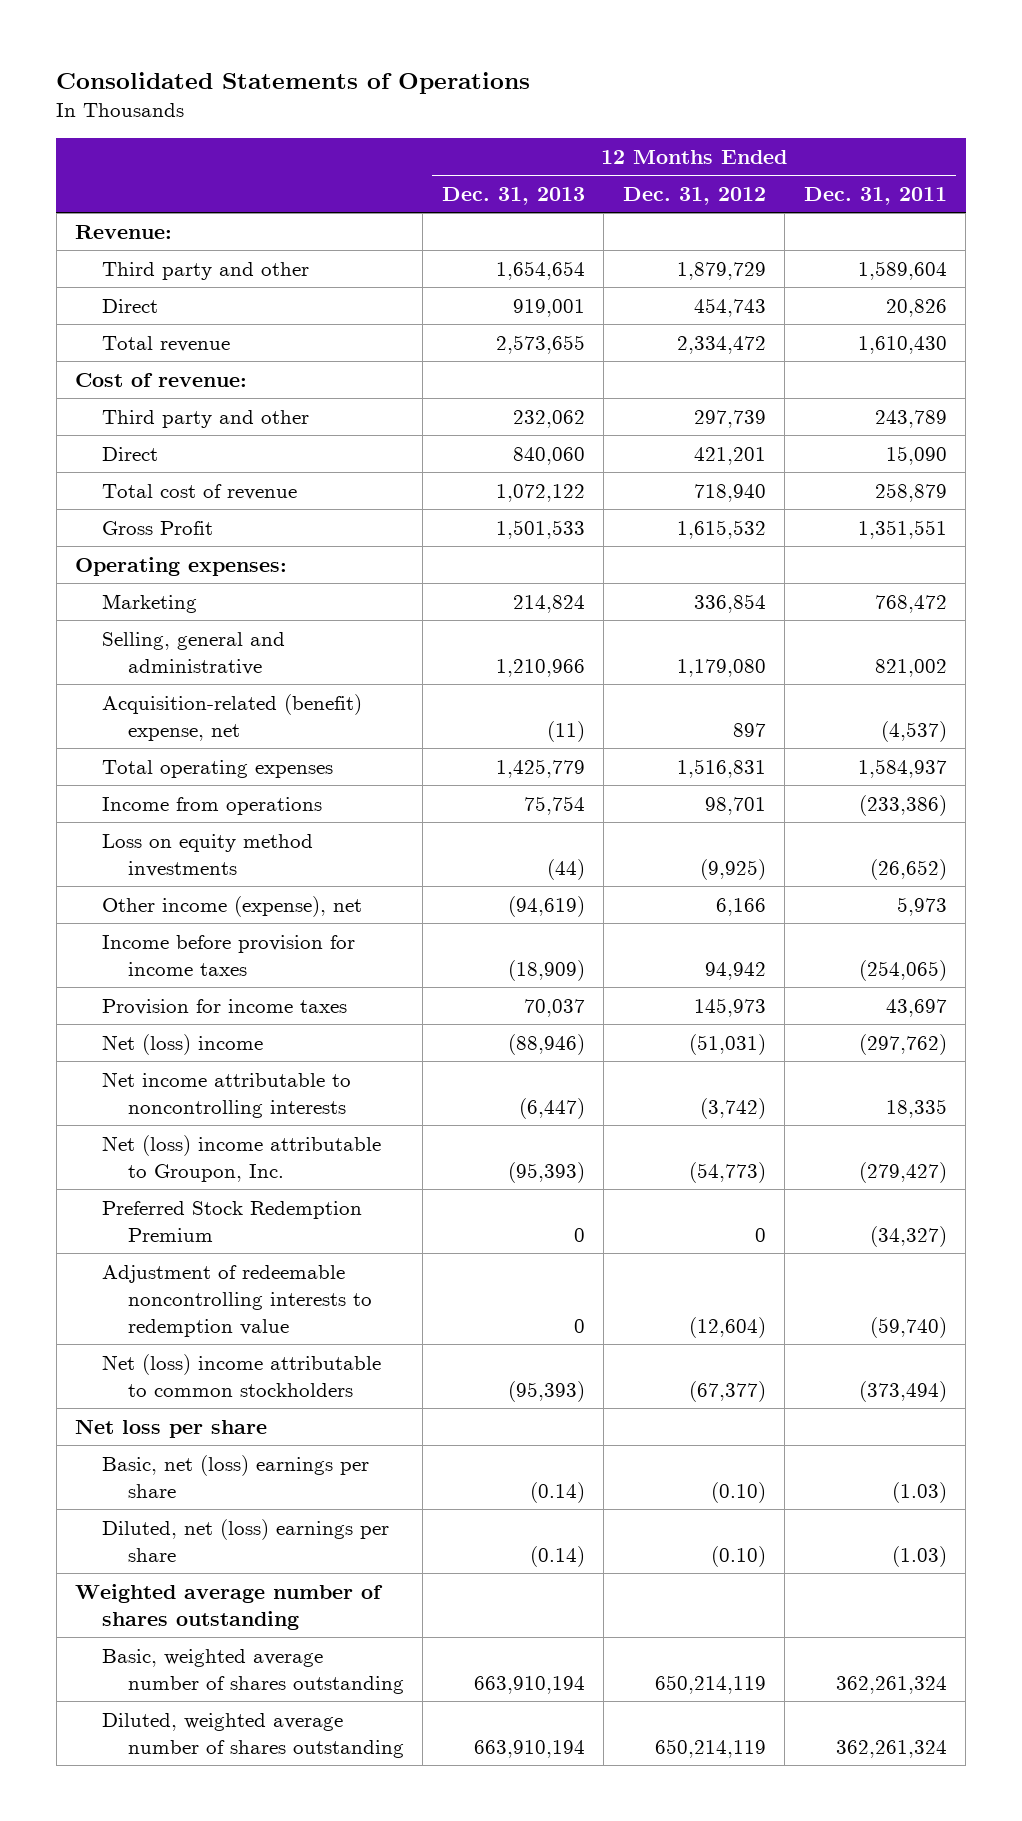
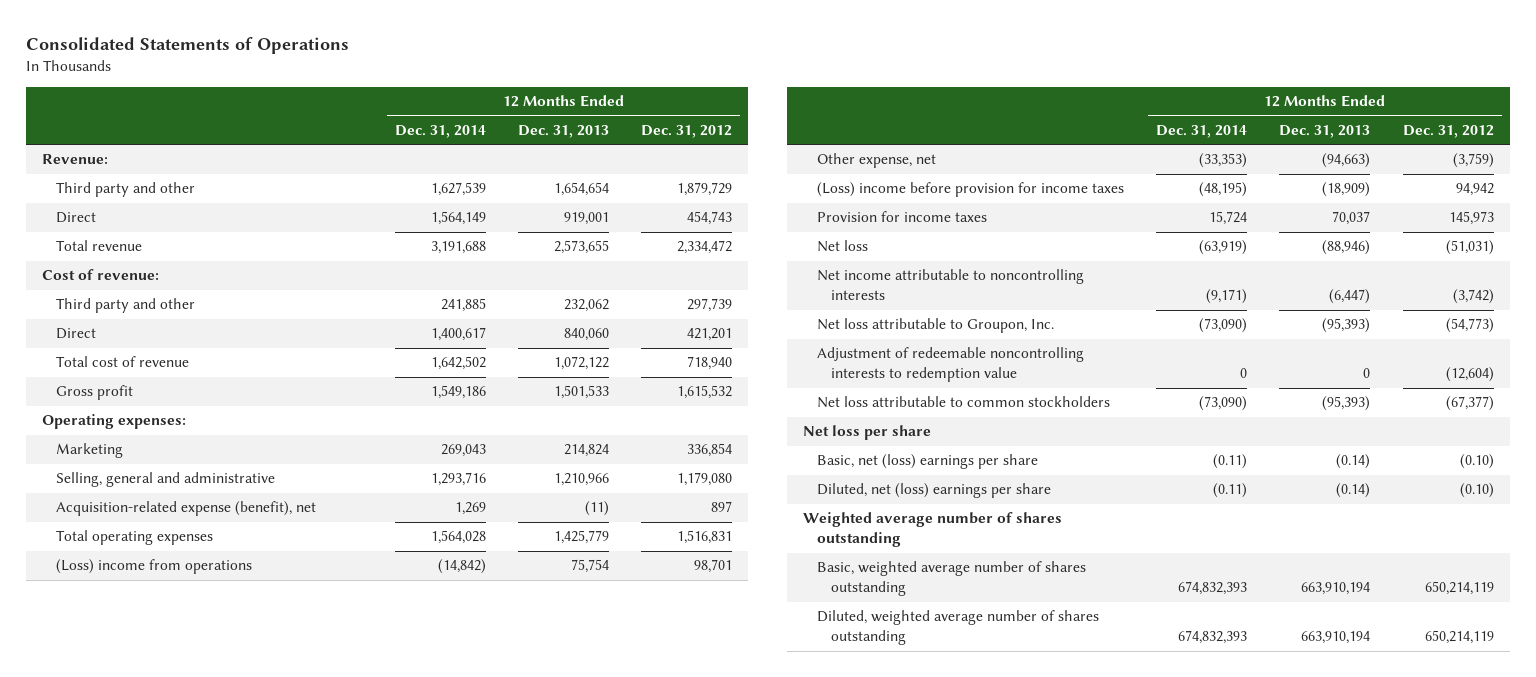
[803,187,947,206] Dec. 31, 2011 -> none
none -> [394,125,486,139] Dec. 31, 2014
[101,520,213,535] Gross Profit -> [55,385,133,401] Gross profit
[101,693,362,741] Acquisition-related (benefit) expense, net -> [55,501,316,517] Acquisition-related expense (benefit), net
[101,833,313,877] Loss on equity method investments -> none
[101,796,322,815] Income from operations -> [55,559,252,575] (Loss) income from operations
[101,895,362,917] Other income (expense), net -> [817,153,937,169] Other expense, net
[507,895,585,917] (94,619) -> [1322,153,1371,169] (94,663)
[715,897,766,916] 6,166 -> [1452,153,1494,169] (3,759)
[101,934,355,976] Income before provision for income taxes -> [817,182,1125,198] (Loss) income before provision for income taxes
[101,1033,263,1055] Net (loss) income -> [817,240,869,253] Net loss
[101,1200,362,1242] Preferred Stock Redemption Premium -> none
[101,1134,381,1182] Net (loss) income attributable to Groupon, Inc. -> [817,318,1055,334] Net loss attributable to Groupon, Inc.
[101,1353,381,1397] Net (loss) income attributable to common stockholders -> [817,396,1111,409] Net loss attributable to common stockholders

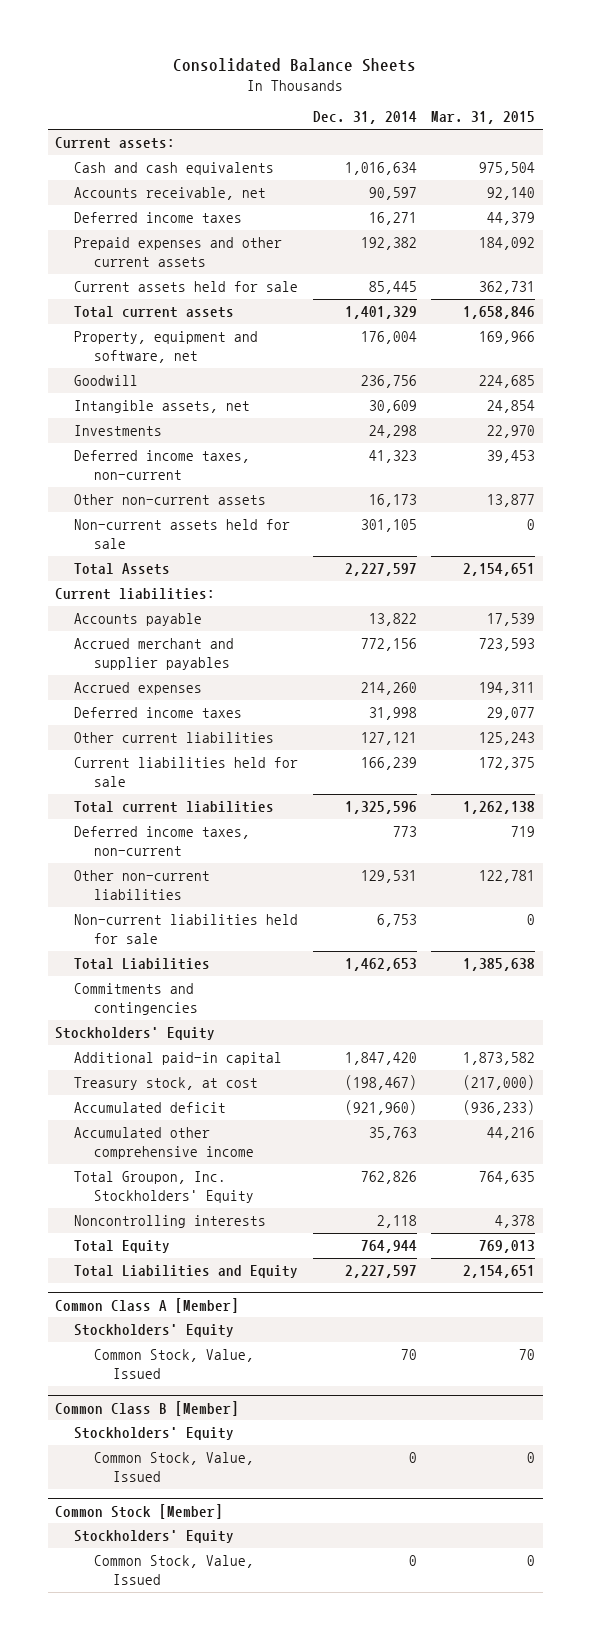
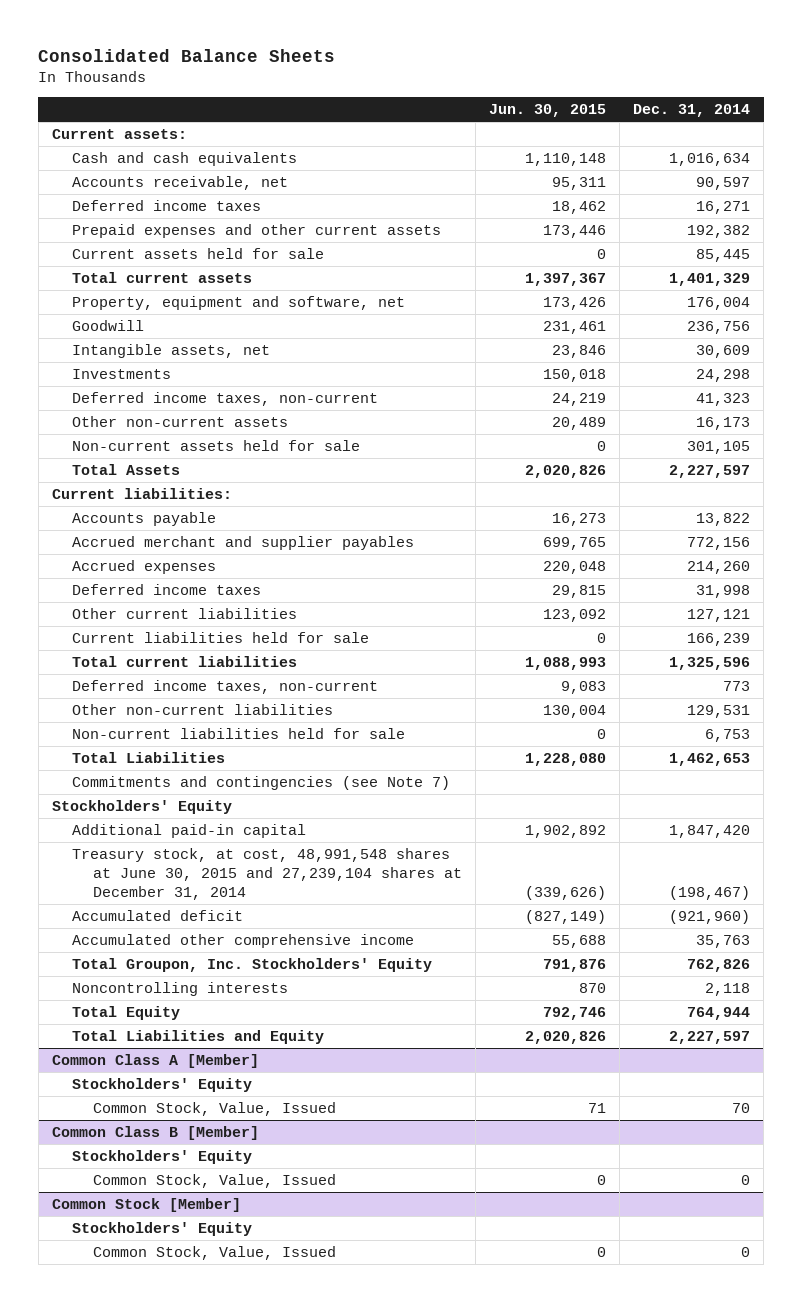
[431,111,536,125] Mar. 31, 2015 -> none
none -> [488,104,606,118] Jun. 30, 2015
[74,983,198,1015] Commitments and contingencies -> [72,775,451,790] Commitments and contingencies (see Note 7)
[74,1077,259,1091] Treasury stock, at cost -> [72,847,462,901] Treasury stock, at cost, 48,991,548 shares at June 30, 2015 and 27,239,104 shares at December 31, 2014

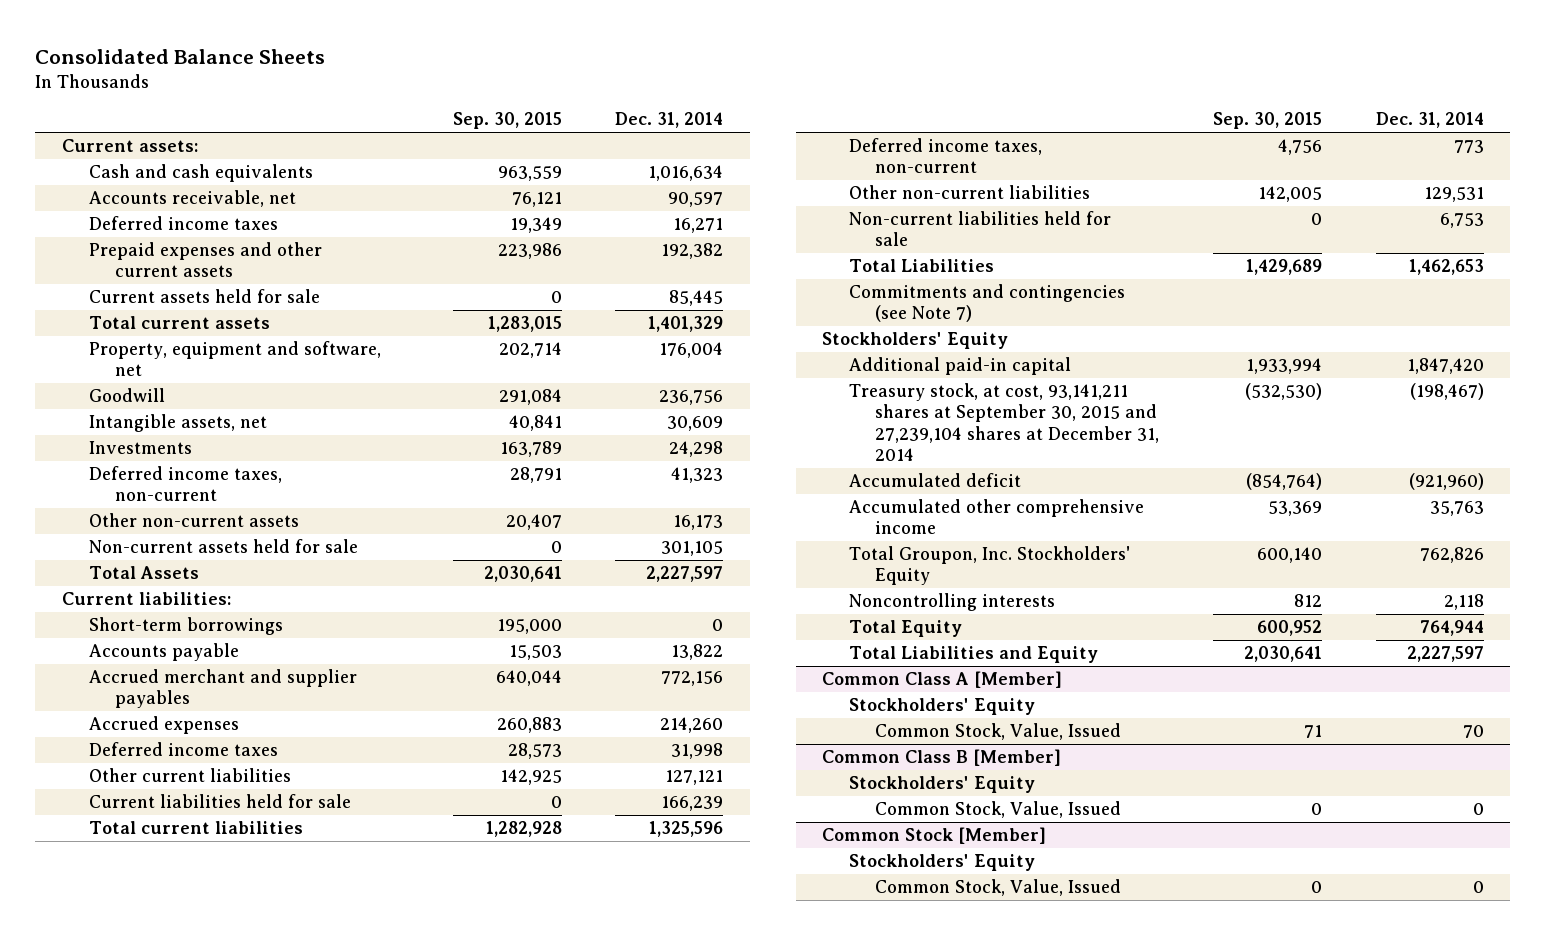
[488,104,606,118] Jun. 30, 2015 -> none
none -> [452,112,562,130] Sep. 30, 2015
none -> [88,617,283,636] Short-term borrowings
[72,847,462,901] Treasury stock, at cost, 48,991,548 shares at June 30, 2015 and 27,239,104 shares at December 31, 2014 -> [848,383,1159,461] Treasury stock, at cost, 93,141,211 shares at September 30, 2015 and 27,239,104 shares at December 31, 2014

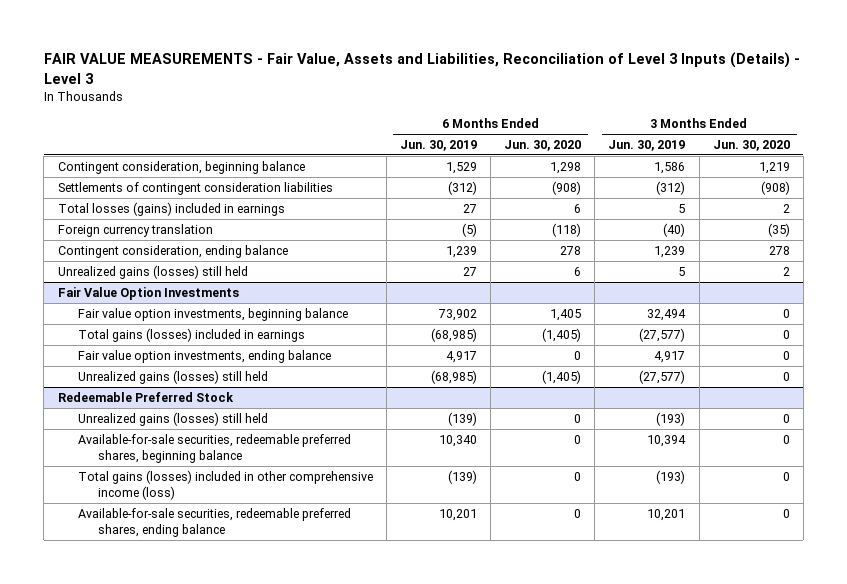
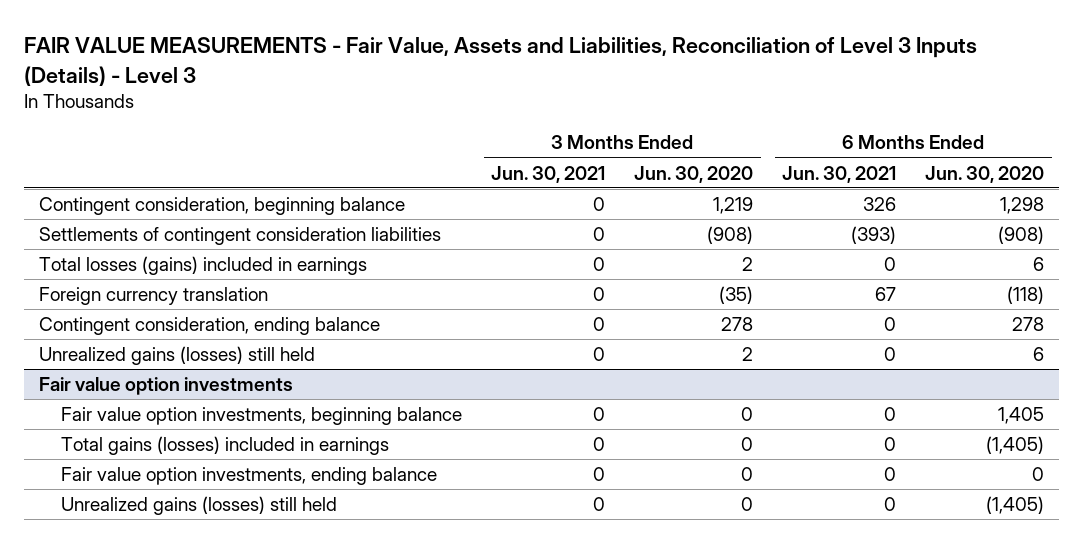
[399,139,477,151] Jun. 30, 2019 -> none
[608,139,686,151] Jun. 30, 2019 -> none
none -> [491,165,606,183] Jun. 30, 2021
none -> [782,165,897,183] Jun. 30, 2021
[57,286,239,300] Fair Value Option Investments -> [38,377,293,396] Fair value option investments
[57,391,234,402] Redeemable Preferred Stock -> none
[77,411,268,426] Unrealized gains (losses) still held -> none
[77,433,351,463] Available-for-sale securities, redeemable preferred shares, beginning balance -> none
[77,469,373,500] Total gains (losses) included in other comprehensive income (loss) -> none
[77,507,351,537] Available-for-sale securities, redeemable preferred shares, ending balance -> none

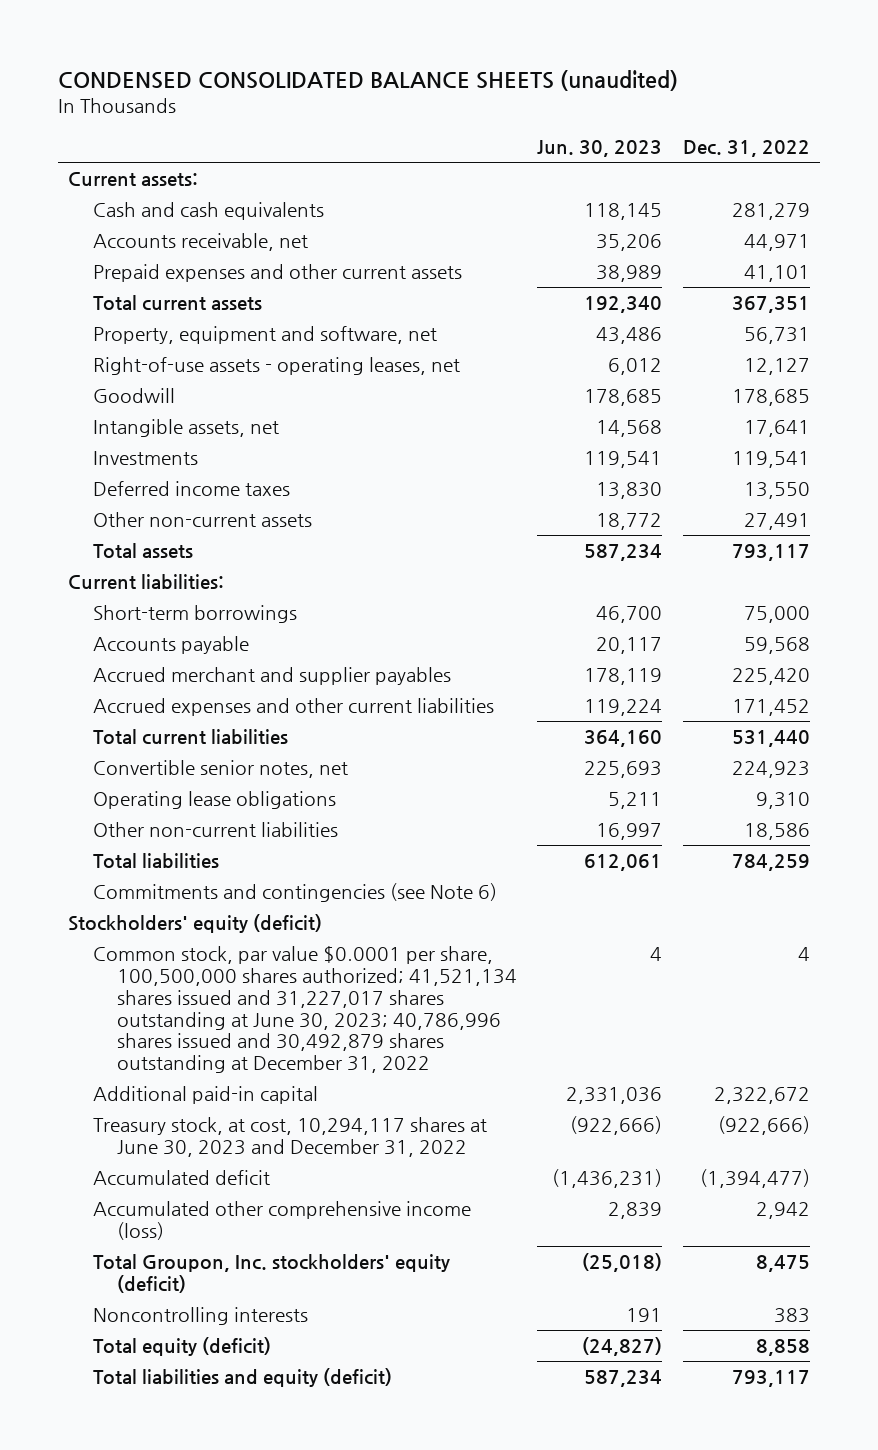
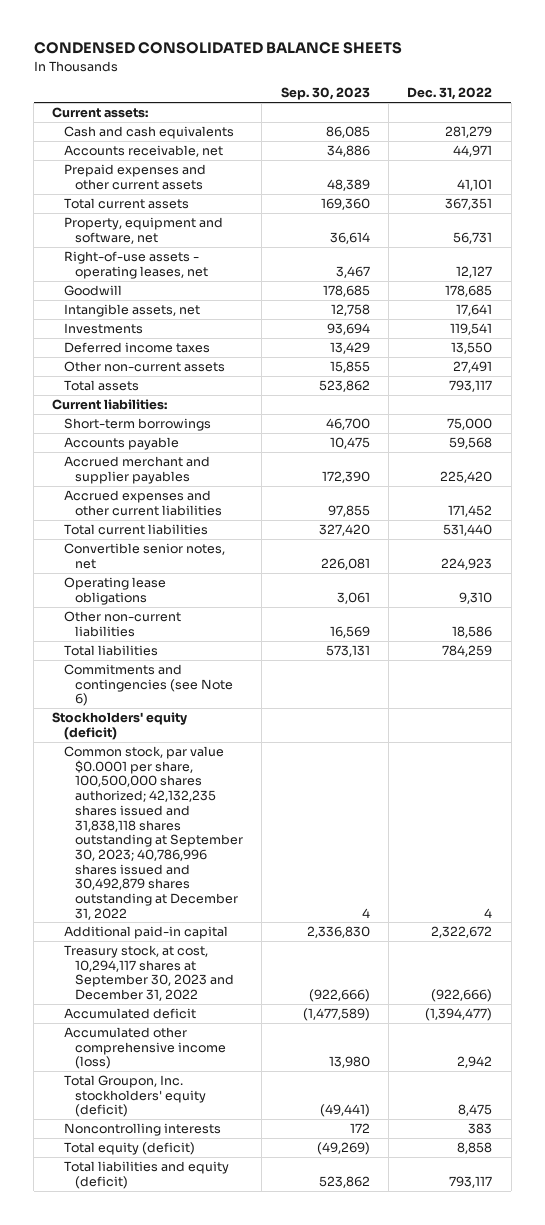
[58,69,679,91] CONDENSED CONSOLIDATED BALANCE SHEETS (unaudited) -> [33,42,402,55] CONDENSED CONSOLIDATED BALANCE SHEETS
[537,139,663,157] Jun. 30, 2023 -> none
none -> [280,87,370,101] Sep. 30, 2023
[92,946,517,1074] Common stock, par value $0.0001 per share, 100,500,000 shares authorized; 41,521,134 shares issued and 31,227,017 shares outstanding at June 30, 2023; 40,786,996 shares issued and 30,492,879 shares outstanding at December 31, 2022 -> [63,746,243,920] Common stock, par value $0.0001 per share, 100,500,000 shares authorized; 42,132,235 shares issued and 31,838,118 shares outstanding at September 30, 2023; 40,786,996 shares issued and 30,492,879 shares outstanding at December 31, 2022
[92,1117,487,1157] Treasury stock, at cost, 10,294,117 shares at June 30, 2023 and December 31, 2022 -> [63,945,234,1002] Treasury stock, at cost, 10,294,117 shares at September 30, 2023 and December 31, 2022

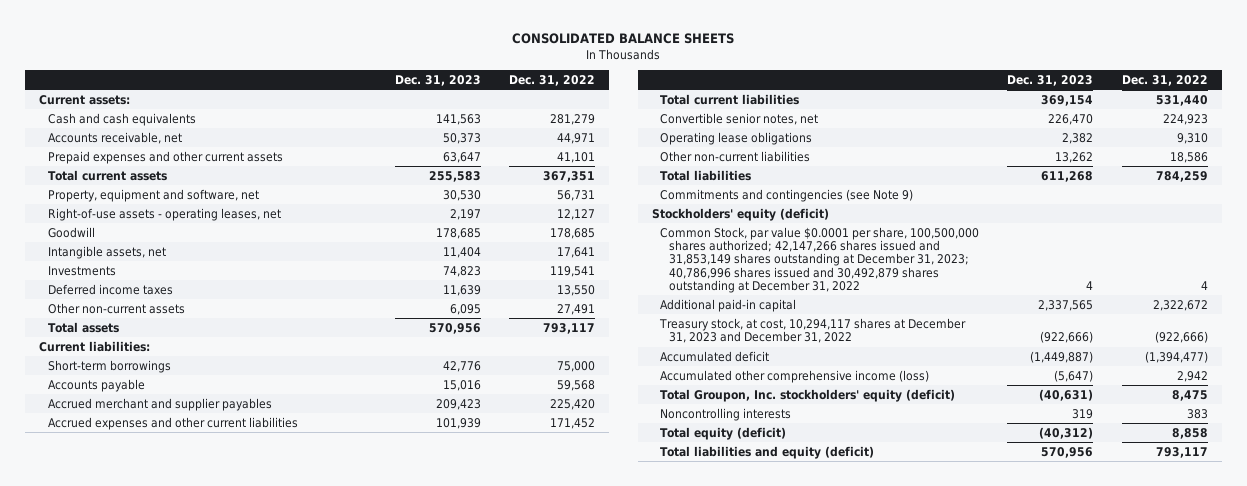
[33,42,402,55] CONDENSED CONSOLIDATED BALANCE SHEETS -> [512,33,735,45] CONSOLIDATED BALANCE SHEETS
[280,87,370,101] Sep. 30, 2023 -> none
none -> [394,74,481,86] Dec. 31, 2023
[63,664,233,707] Commitments and contingencies (see Note 6) -> [660,188,914,202] Commitments and contingencies (see Note 9)
[63,746,243,920] Common stock, par value $0.0001 per share, 100,500,000 shares authorized; 42,132,235 shares issued and 31,838,118 shares outstanding at September 30, 2023; 40,786,996 shares issued and 30,492,879 shares outstanding at December 31, 2022 -> [660,226,980,293] Common Stock, par value $0.0001 per share, 100,500,000 shares authorized; 42,147,266 shares issued and 31,853,149 shares outstanding at December 31, 2023; 40,786,996 shares issued and 30,492,879 shares outstanding at December 31, 2022
[63,945,234,1002] Treasury stock, at cost, 10,294,117 shares at September 30, 2023 and December 31, 2022 -> [659,317,967,344] Treasury stock, at cost, 10,294,117 shares at December 31, 2023 and December 31, 2022

